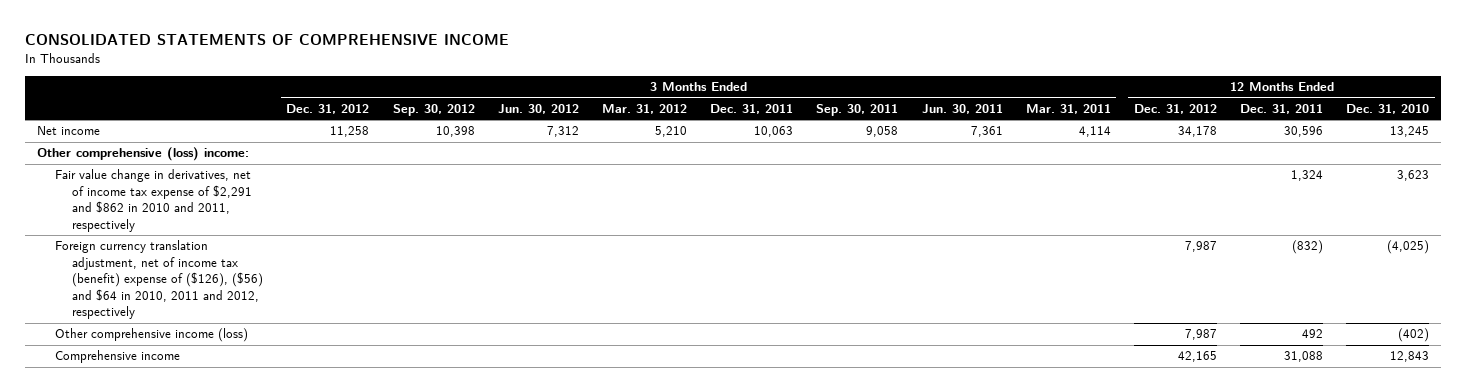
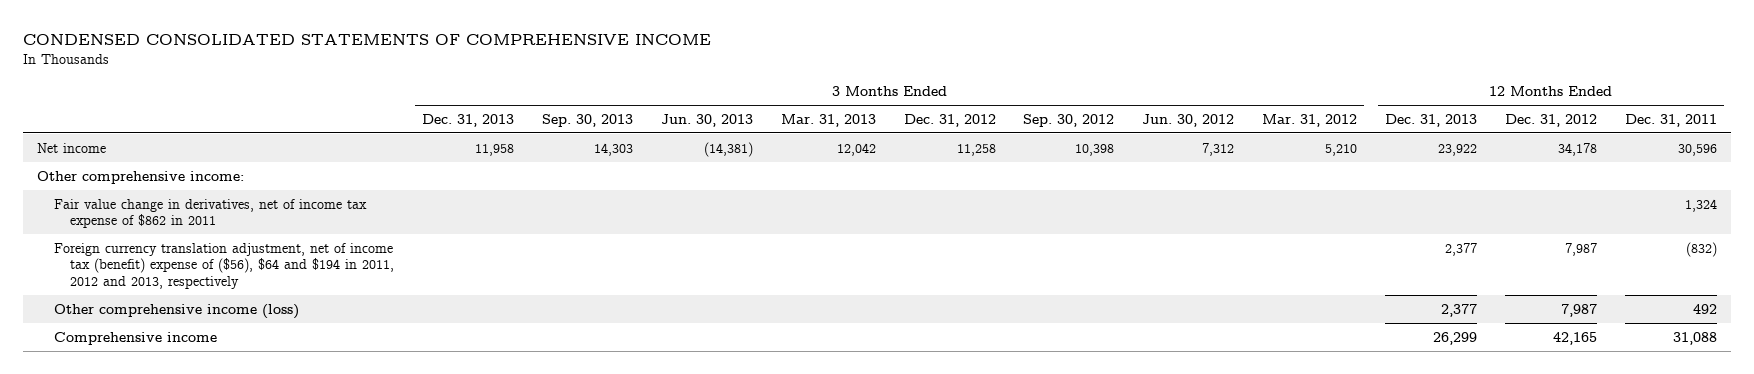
[25,34,510,47] CONSOLIDATED STATEMENTS OF COMPREHENSIVE INCOME -> [23,34,712,46] CONDENSED CONSOLIDATED STATEMENTS OF COMPREHENSIVE INCOME
[710,104,794,115] Dec. 31, 2011 -> none
[816,104,899,117] Sep. 30, 2011 -> none
[921,104,1003,115] Jun. 30, 2011 -> none
[1025,104,1111,115] Mar. 31, 2011 -> none
[1346,104,1430,115] Dec. 31, 2010 -> none
none -> [421,113,514,127] Dec. 31, 2013
none -> [541,113,633,127] Sep. 30, 2013
none -> [660,113,753,127] Jun. 30, 2013
none -> [780,113,876,127] Mar. 31, 2013
none -> [1385,113,1478,127] Dec. 31, 2013
[37,147,250,162] Other comprehensive (loss) income: -> [37,170,245,184] Other comprehensive income:
[54,169,253,232] Fair value change in derivatives, net of income tax expense of $2,291 and $862 in 2010 and 2011, respectively -> [53,198,367,229] Fair value change in derivatives, net of income tax expense of $862 in 2011
[54,240,264,320] Foreign currency translation adjustment, net of income tax (benefit) expense of ($126), ($56) and $64 in 2010, 2011 and 2012, respectively -> [53,242,395,289] Foreign currency translation adjustment, net of income tax (benefit) expense of ($56), $64 and $194 in 2011, 2012 and 2013, respectively

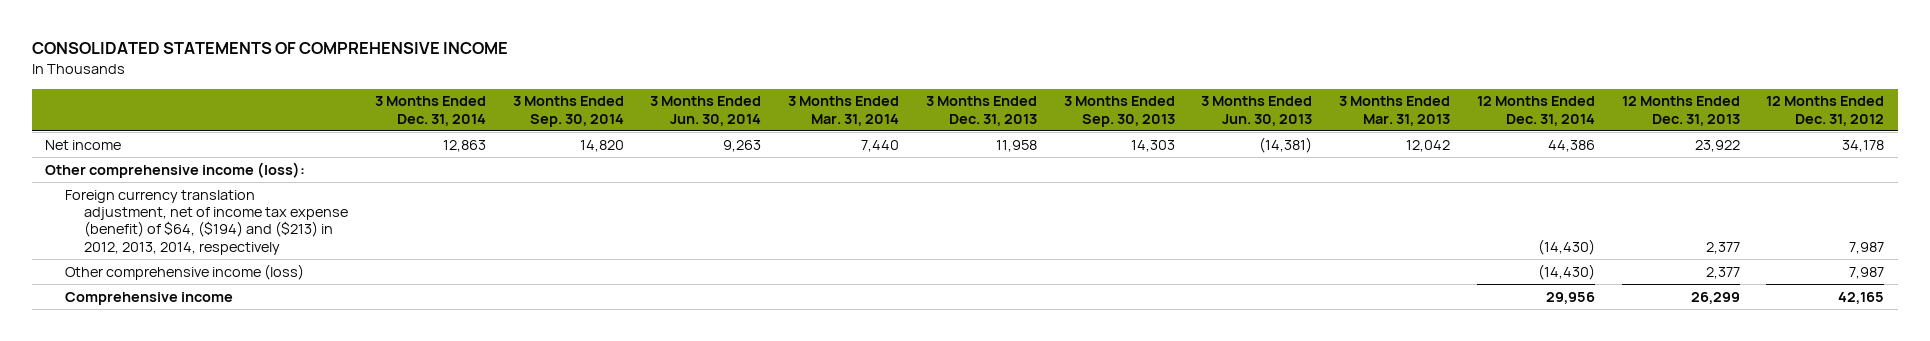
[23,34,712,46] CONDENSED CONSOLIDATED STATEMENTS OF COMPREHENSIVE INCOME -> [31,42,508,55] CONSOLIDATED STATEMENTS OF COMPREHENSIVE INCOME
[903,113,996,127] Dec. 31, 2012 -> none
[1023,113,1115,127] Sep. 30, 2012 -> none
[1142,113,1235,127] Jun. 30, 2012 -> none
[1262,113,1358,127] Mar. 31, 2012 -> none
[1624,113,1717,127] Dec. 31, 2011 -> none
none -> [375,96,487,126] 3 Months Ended Dec. 31, 2014
none -> [512,96,624,127] 3 Months Ended Sep. 30, 2014
none -> [650,96,762,126] 3 Months Ended Jun. 30, 2014
none -> [788,96,900,126] 3 Months Ended Mar. 31, 2014
none -> [1476,96,1595,126] 12 Months Ended Dec. 31, 2014
[53,198,367,229] Fair value change in derivatives, net of income tax expense of $862 in 2011 -> none
[37,170,245,184] Other comprehensive income: -> [45,161,306,178] Other comprehensive income (loss):
[53,242,395,289] Foreign currency translation adjustment, net of income tax (benefit) expense of ($56), $64 and $194 in 2011, 2012 and 2013, respectively -> [64,189,349,255] Foreign currency translation adjustment, net of income tax expense (benefit) of $64, ($194) and ($213) in 2012, 2013, 2014, respectively

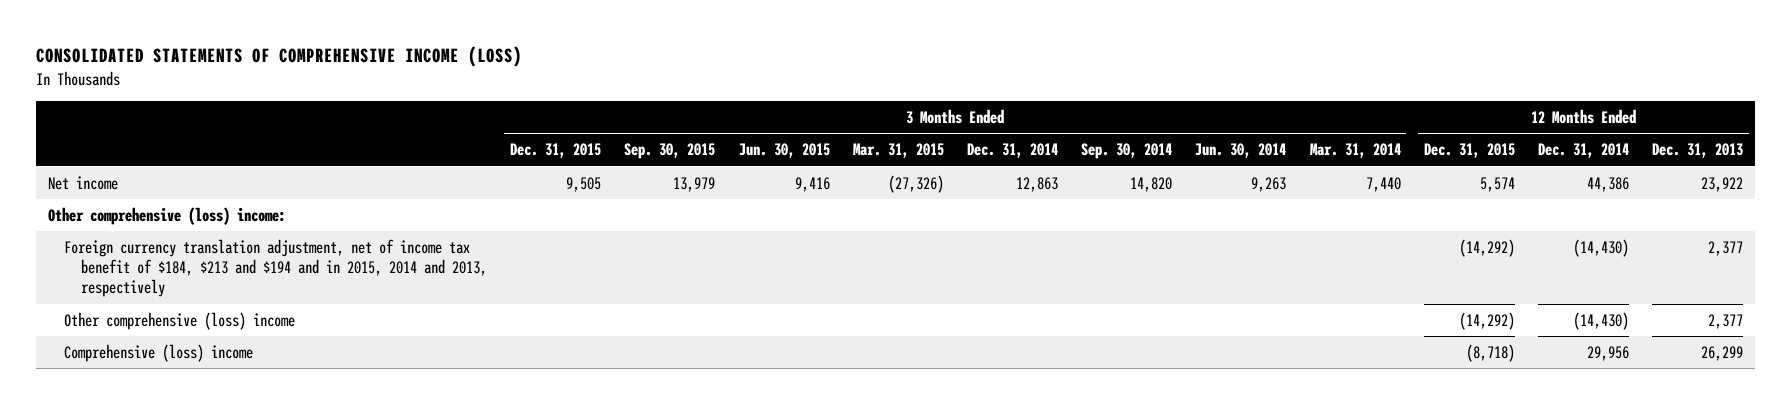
[31,42,508,55] CONSOLIDATED STATEMENTS OF COMPREHENSIVE INCOME -> [36,46,523,68] CONSOLIDATED STATEMENTS OF COMPREHENSIVE INCOME (LOSS)
[925,96,1037,126] 3 Months Ended Dec. 31, 2013 -> none
[1063,96,1175,127] 3 Months Ended Sep. 30, 2013 -> none
[1201,96,1313,126] 3 Months Ended Jun. 30, 2013 -> none
[1339,96,1451,126] 3 Months Ended Mar. 31, 2013 -> none
[1766,96,1885,126] 12 Months Ended Dec. 31, 2012 -> none
none -> [510,143,602,159] Dec. 31, 2015
none -> [624,143,716,160] Sep. 30, 2015
none -> [738,143,830,159] Jun. 30, 2015
none -> [852,143,944,159] Mar. 31, 2015
none -> [1423,143,1515,159] Dec. 31, 2015
[45,161,306,178] Other comprehensive income (loss): -> [47,206,286,225] Other comprehensive (loss) income:
[64,189,349,255] Foreign currency translation adjustment, net of income tax expense (benefit) of $64, ($194) and ($213) in 2012, 2013, 2014, respectively -> [64,238,487,298] Foreign currency translation adjustment, net of income tax benefit of $184, $213 and $194 and in 2015, 2014 and 2013, respectively
[64,263,304,280] Other comprehensive income (loss) -> [64,311,296,330] Other comprehensive (loss) income
[64,291,233,305] Comprehensive income -> [64,343,254,362] Comprehensive (loss) income

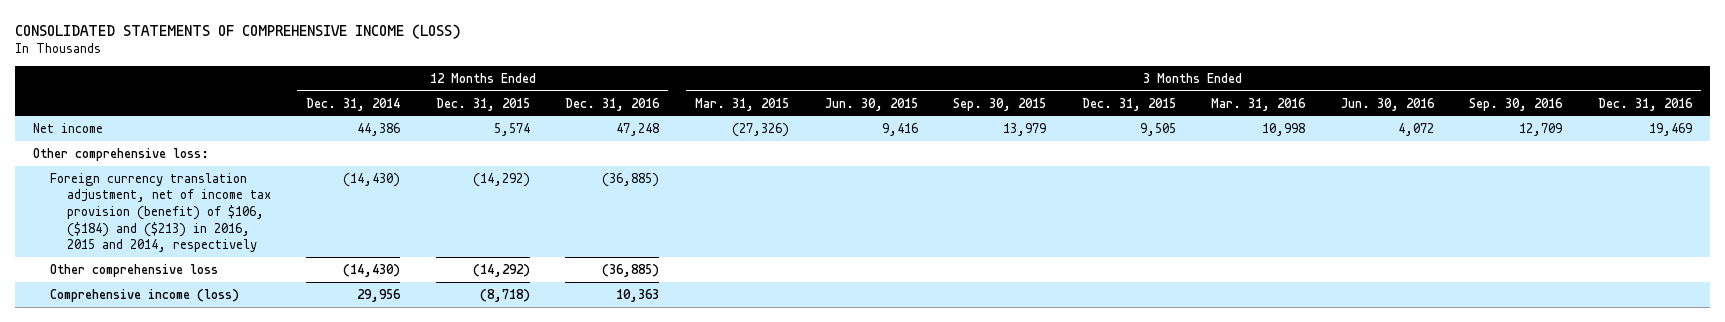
[966,143,1058,159] Dec. 31, 2014 -> none
[1081,143,1173,160] Sep. 30, 2014 -> none
[1195,143,1287,159] Jun. 30, 2014 -> none
[1309,143,1401,159] Mar. 31, 2014 -> none
[1652,143,1744,159] Dec. 31, 2013 -> none
none -> [565,97,661,111] Dec. 31, 2016
none -> [1211,97,1307,111] Mar. 31, 2016
none -> [1340,97,1435,111] Jun. 30, 2016
none -> [1469,97,1564,111] Sep. 30, 2016
none -> [1598,97,1694,111] Dec. 31, 2016
[47,206,286,225] Other comprehensive (loss) income: -> [33,147,210,161] Other comprehensive loss:
[64,238,487,298] Foreign currency translation adjustment, net of income tax benefit of $184, $213 and $194 and in 2015, 2014 and 2013, respectively -> [49,172,271,253] Foreign currency translation adjustment, net of income tax provision (benefit) of $106, ($184) and ($213) in 2016, 2015 and 2014, respectively
[64,311,296,330] Other comprehensive (loss) income -> [49,263,218,277] Other comprehensive loss
[64,343,254,362] Comprehensive (loss) income -> [49,288,239,302] Comprehensive income (loss)

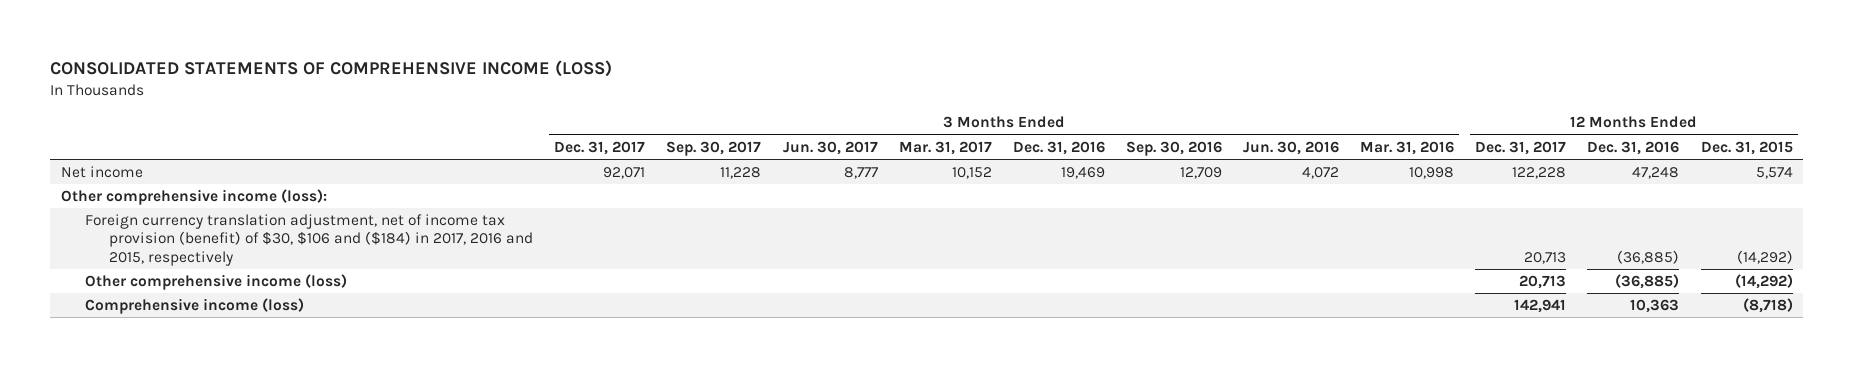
[306,97,401,111] Dec. 31, 2014 -> none
[694,97,789,111] Mar. 31, 2015 -> none
[824,97,918,111] Jun. 30, 2015 -> none
[953,97,1047,111] Sep. 30, 2015 -> none
[1081,97,1176,111] Dec. 31, 2015 -> none
none -> [554,140,646,155] Dec. 31, 2017
none -> [666,140,762,156] Sep. 30, 2017
none -> [782,140,878,155] Jun. 30, 2017
none -> [898,140,992,155] Mar. 31, 2017
none -> [1475,140,1567,155] Dec. 31, 2017
[33,147,210,161] Other comprehensive loss: -> [60,189,327,206] Other comprehensive income (loss):
[49,172,271,253] Foreign currency translation adjustment, net of income tax provision (benefit) of $106, ($184) and ($213) in 2016, 2015 and 2014, respectively -> [84,214,534,266] Foreign currency translation adjustment, net of income tax provision (benefit) of $30, $106 and ($184) in 2017, 2016 and 2015, respectively
[49,263,218,277] Other comprehensive loss -> [84,274,347,291] Other comprehensive income (loss)

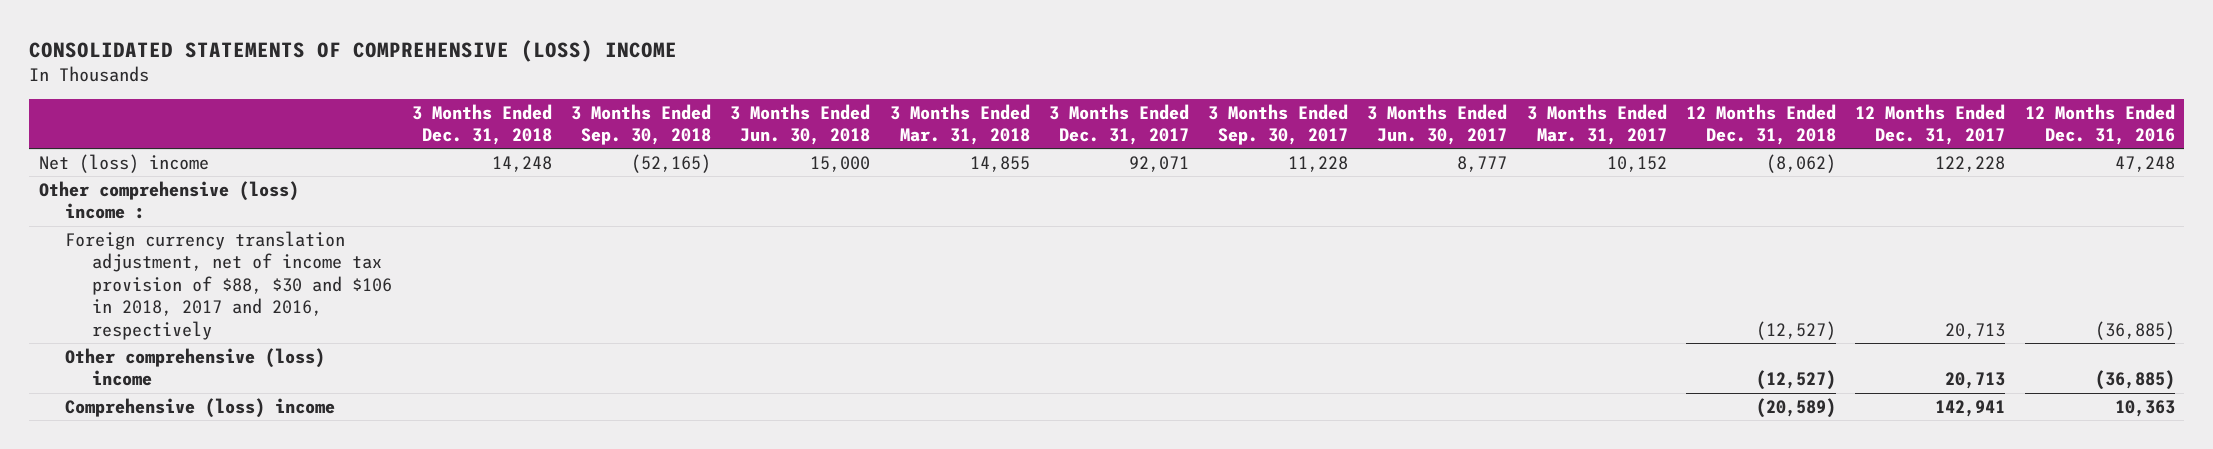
[50,60,613,78] CONSOLIDATED STATEMENTS OF COMPREHENSIVE INCOME (LOSS) -> [28,39,677,62] CONSOLIDATED STATEMENTS OF COMPREHENSIVE (LOSS) INCOME
[1012,140,1105,155] Dec. 31, 2016 -> none
[1125,140,1222,156] Sep. 30, 2016 -> none
[1243,140,1340,155] Jun. 30, 2016 -> none
[1360,140,1455,155] Mar. 31, 2016 -> none
[1700,140,1793,155] Dec. 31, 2015 -> none
none -> [411,103,552,146] 3 Months Ended Dec. 31, 2018
none -> [570,103,711,146] 3 Months Ended Sep. 30, 2018
none -> [730,103,871,146] 3 Months Ended Jun. 30, 2018
none -> [889,103,1030,146] 3 Months Ended Mar. 31, 2018
none -> [1685,103,1836,146] 12 Months Ended Dec. 31, 2018
[60,166,143,179] Net income -> [38,153,209,173] Net (loss) income
[60,189,327,206] Other comprehensive income (loss): -> [38,180,299,220] Other comprehensive (loss) income :
[84,214,534,266] Foreign currency translation adjustment, net of income tax provision (benefit) of $30, $106 and ($184) in 2017, 2016 and 2015, respectively -> [65,230,393,340] Foreign currency translation adjustment, net of income tax provision of $88, $30 and $106 in 2018, 2017 and 2016, respectively
[84,274,347,291] Other comprehensive income (loss) -> [65,347,326,387] Other comprehensive (loss) income
[84,298,304,315] Comprehensive income (loss) -> [65,397,336,418] Comprehensive (loss) income

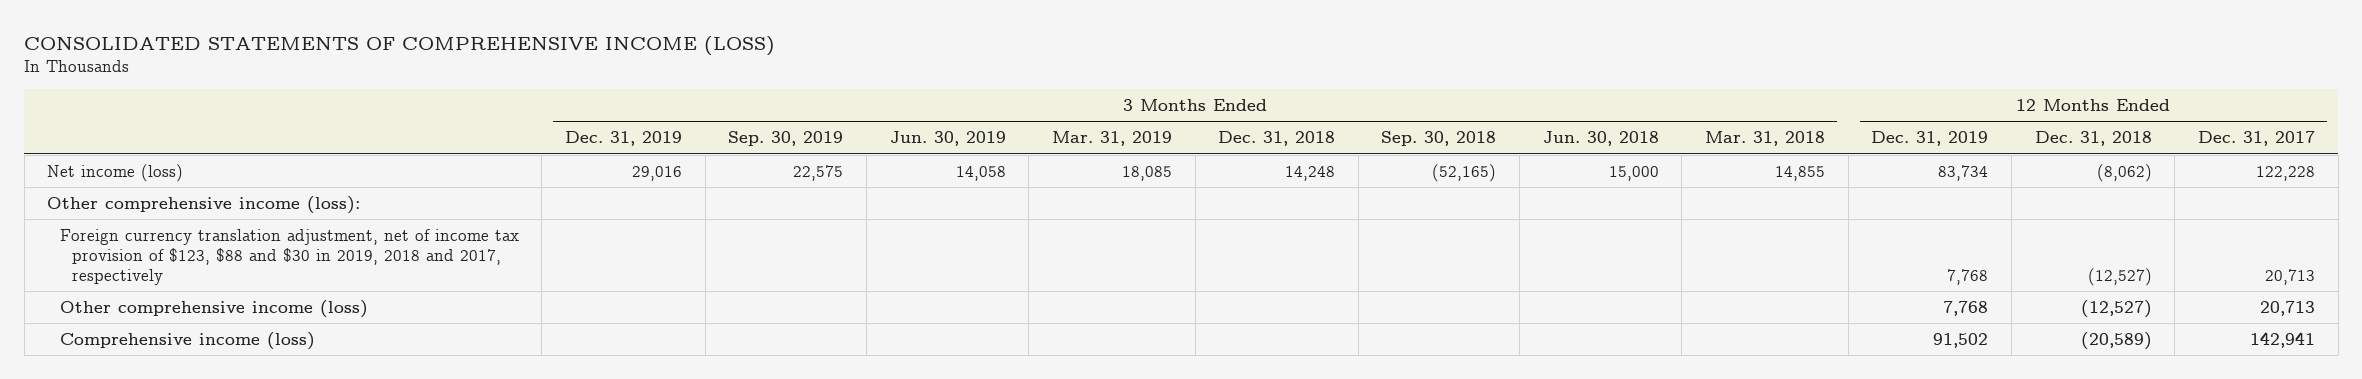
[28,39,677,62] CONSOLIDATED STATEMENTS OF COMPREHENSIVE (LOSS) INCOME -> [24,35,776,56] CONSOLIDATED STATEMENTS OF COMPREHENSIVE INCOME (LOSS)
[1048,103,1189,146] 3 Months Ended Dec. 31, 2017 -> none
[1208,103,1349,146] 3 Months Ended Sep. 30, 2017 -> none
[1367,103,1508,146] 3 Months Ended Jun. 30, 2017 -> none
[1526,103,1667,146] 3 Months Ended Mar. 31, 2017 -> none
[2024,103,2175,146] 12 Months Ended Dec. 31, 2016 -> none
none -> [564,131,682,147] Dec. 31, 2019
none -> [728,131,844,147] Sep. 30, 2019
none -> [889,131,1006,147] Jun. 30, 2019
none -> [1051,131,1172,147] Mar. 31, 2019
none -> [1871,131,1989,147] Dec. 31, 2019
[38,153,209,173] Net (loss) income -> [47,163,184,182] Net income (loss)
[38,180,299,220] Other comprehensive (loss) income : -> [47,195,361,214] Other comprehensive income (loss):
[65,230,393,340] Foreign currency translation adjustment, net of income tax provision of $88, $30 and $106 in 2018, 2017 and 2016, respectively -> [59,228,519,285] Foreign currency translation adjustment, net of income tax provision of $123, $88 and $30 in 2019, 2018 and 2017, respectively
[65,347,326,387] Other comprehensive (loss) income -> [59,299,368,318] Other comprehensive income (loss)
[65,397,336,418] Comprehensive (loss) income -> [59,331,315,350] Comprehensive income (loss)

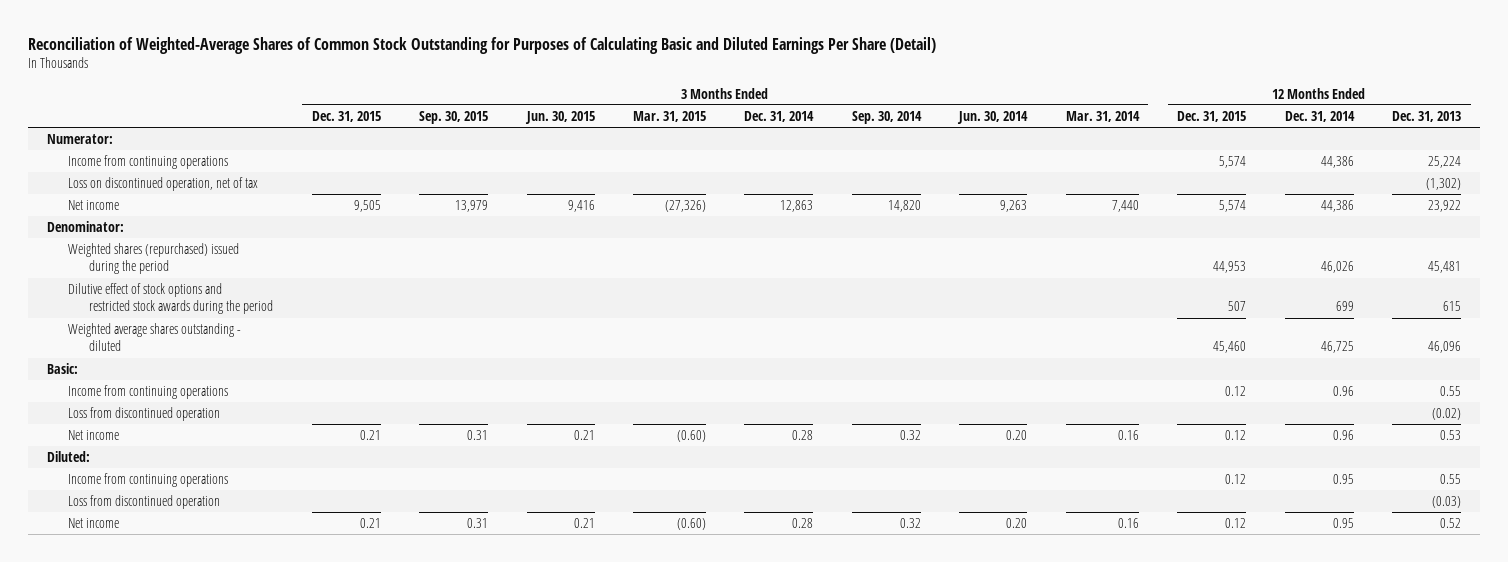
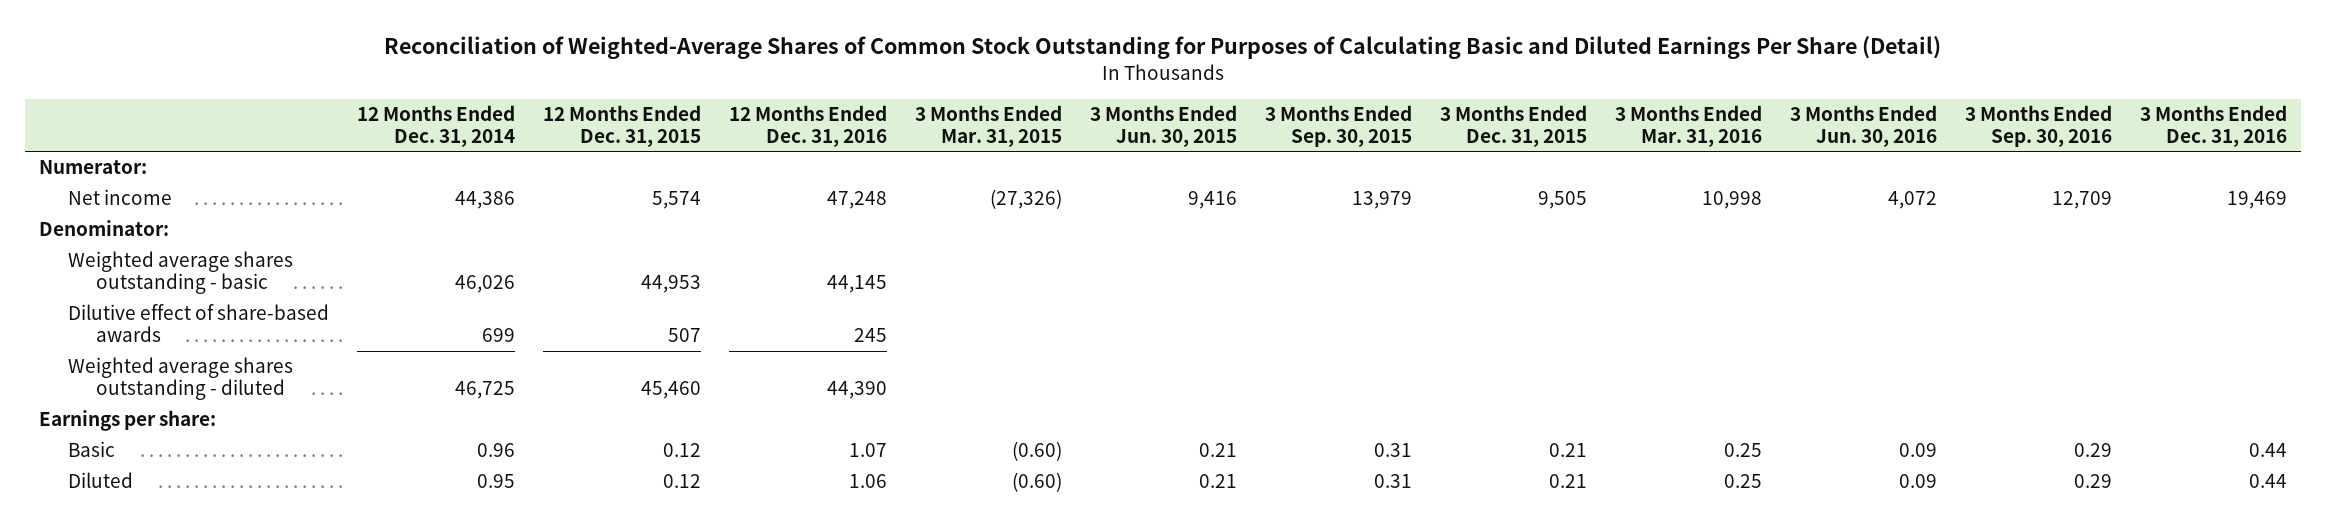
[744,110,815,122] Dec. 31, 2014 -> none
[851,110,922,124] Sep. 30, 2014 -> none
[957,110,1029,124] Jun. 30, 2014 -> none
[1065,110,1140,122] Mar. 31, 2014 -> none
[1392,110,1462,122] Dec. 31, 2013 -> none
none -> [728,104,887,147] 12 Months Ended Dec. 31, 2016
none -> [1615,104,1763,147] 3 Months Ended Mar. 31, 2016
none -> [1790,104,1938,147] 3 Months Ended Jun. 30, 2016
none -> [1965,104,2113,147] 3 Months Ended Sep. 30, 2016
none -> [2140,104,2288,147] 3 Months Ended Dec. 31, 2016
[68,155,229,170] Income from continuing operations -> none
[68,177,259,192] Loss on discontinued operation, net of tax -> none
[68,243,240,275] Weighted shares (repurchased) issued during the period -> [67,251,293,295] Weighted average shares outstanding - basic
[68,283,274,315] Dilutive effect of stock options and restricted stock awards during the period -> [67,304,329,343] Dilutive effect of share-based awards
[47,363,79,375] Basic: -> none
[68,385,229,400] Income from continuing operations -> none
[68,407,221,422] Loss from discontinued operation -> none
[47,451,91,463] Diluted: -> none
[68,473,229,488] Income from continuing operations -> none
[68,495,221,510] Loss from discontinued operation -> none
none -> [39,410,217,432] Earnings per share:
[68,430,120,441] Net income -> [67,441,115,458] Basic
[68,518,120,529] Net income -> [67,472,133,489] Diluted

